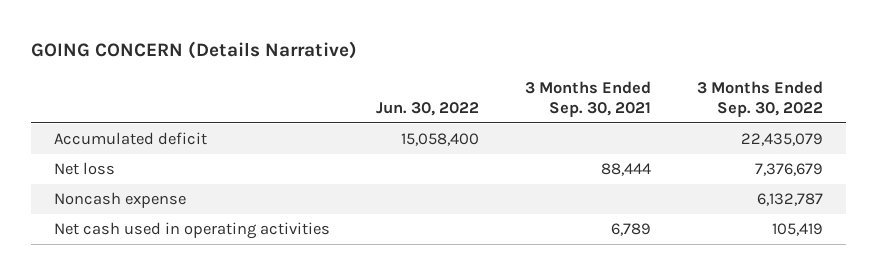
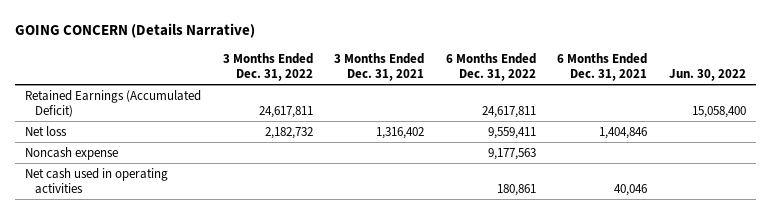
[525,80,652,117] 3 Months Ended Sep. 30, 2021 -> none
[697,80,824,117] 3 Months Ended Sep. 30, 2022 -> none
none -> [222,52,313,82] 3 Months Ended Dec. 31, 2022
none -> [334,52,425,82] 3 Months Ended Dec. 31, 2021
none -> [445,52,536,82] 6 Months Ended Dec. 31, 2022
none -> [557,52,648,82] 6 Months Ended Dec. 31, 2021
[53,132,207,146] Accumulated deficit -> [25,89,202,118] Retained Earnings (Accumulated Deficit)

